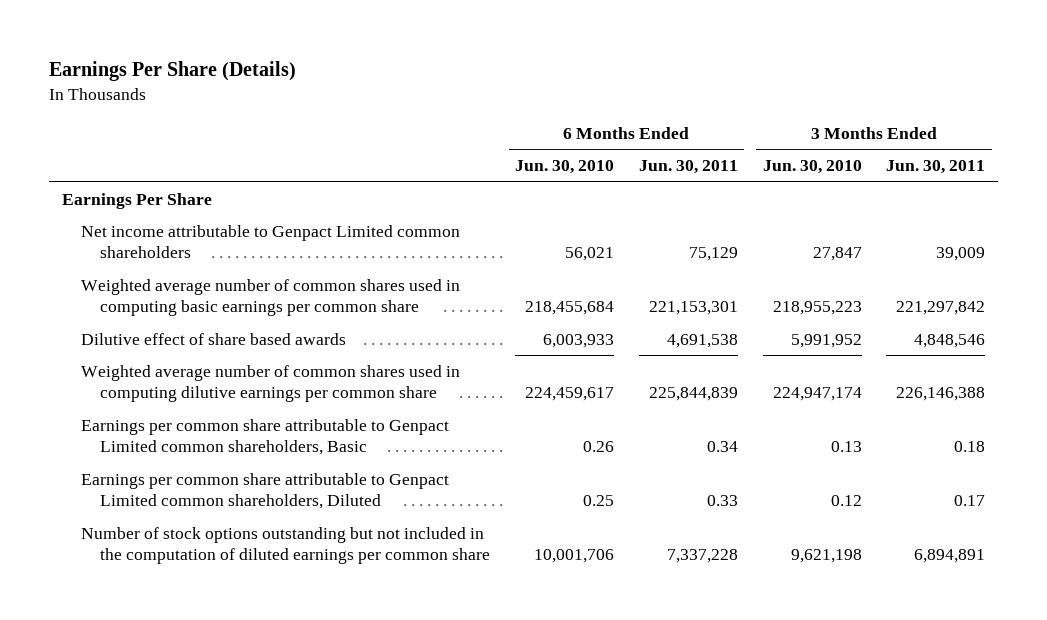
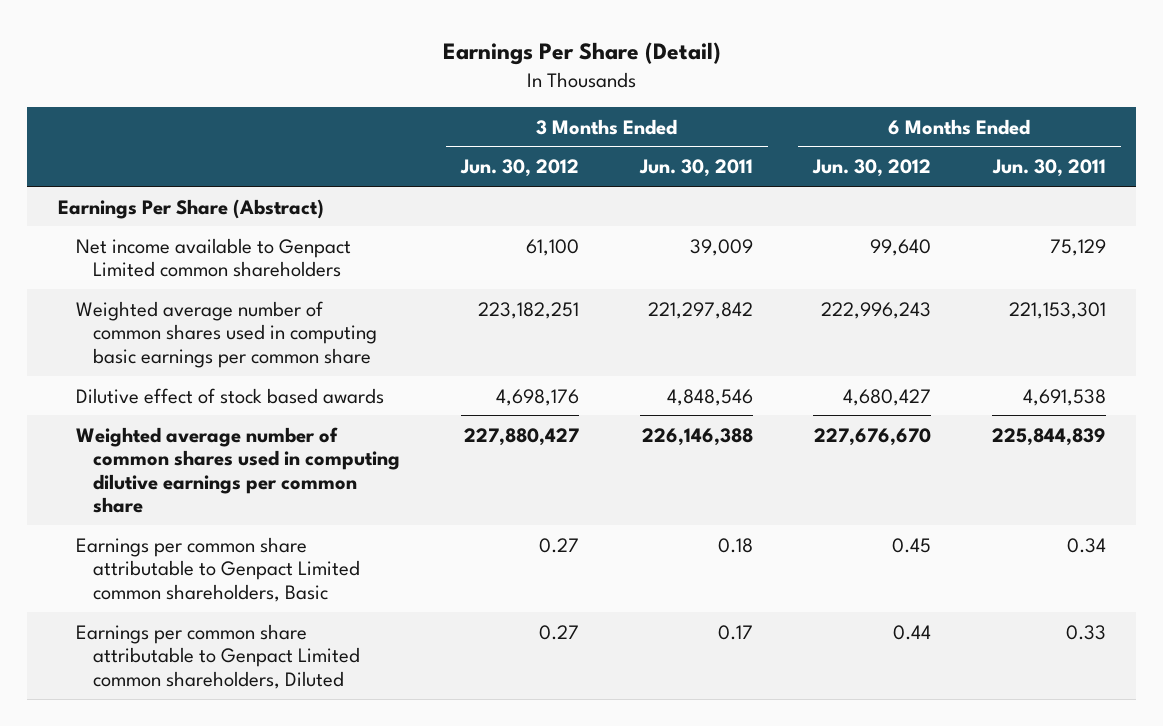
[49,61,297,82] Earnings Per Share (Details) -> [442,42,721,66] Earnings Per Share (Detail)
[514,160,614,175] Jun. 30, 2010 -> none
[762,160,862,175] Jun. 30, 2010 -> none
none -> [459,159,579,178] Jun. 30, 2012
none -> [812,159,932,178] Jun. 30, 2012
[61,192,212,209] Earnings Per Share -> [57,198,324,219] Earnings Per Share (Abstract)
[80,224,460,259] Net income attributable to Genpact Limited common shareholders -> [75,237,351,278] Net income available to Genpact Limited common shareholders
[80,332,346,345] Dilutive effect of share based awards -> [75,387,384,404] Dilutive effect of stock based awards
[80,526,491,565] Number of stock options outstanding but not included in the computation of diluted earnings per common share -> none

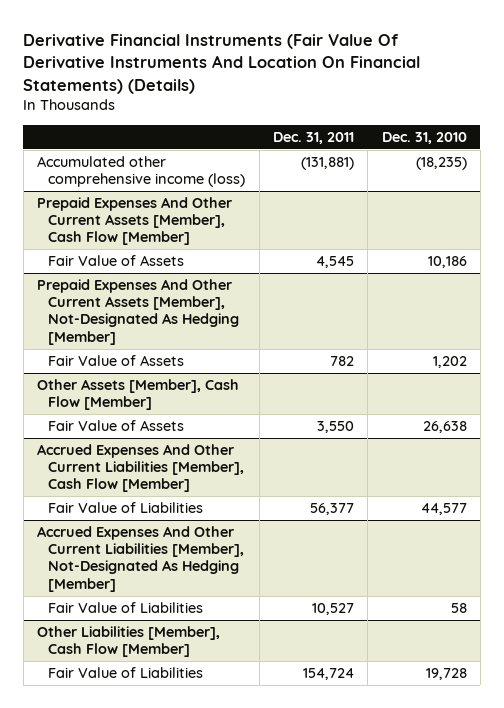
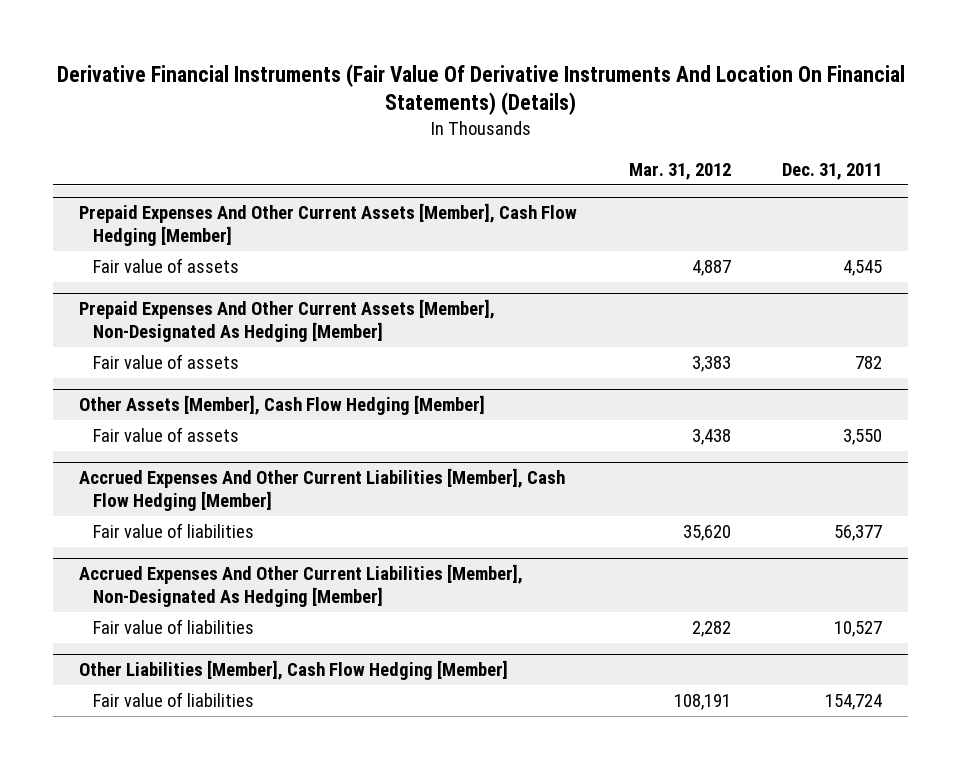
[381,131,467,144] Dec. 31, 2010 -> none
none -> [628,162,731,180] Mar. 31, 2012
[37,156,246,188] Accumulated other comprehensive income (loss) -> none
[37,197,233,246] Prepaid Expenses And Other Current Assets [Member], Cash Flow [Member] -> [78,203,577,247] Prepaid Expenses And Other Current Assets [Member], Cash Flow Hedging [Member]
[48,255,185,267] Fair Value of Assets -> [93,257,240,273] Fair value of assets
[37,279,240,345] Prepaid Expenses And Other Current Assets [Member], Not-Designated As Hedging [Member] -> [78,299,495,343] Prepaid Expenses And Other Current Assets [Member], Non-Designated As Hedging [Member]
[48,355,185,367] Fair Value of Assets -> [93,353,240,369] Fair value of assets
[37,379,240,411] Other Assets [Member], Cash Flow [Member] -> [78,395,485,416] Other Assets [Member], Cash Flow Hedging [Member]
[48,420,185,432] Fair Value of Assets -> [93,426,240,442] Fair value of assets
[37,444,245,493] Accrued Expenses And Other Current Liabilities [Member], Cash Flow [Member] -> [78,468,565,512] Accrued Expenses And Other Current Liabilities [Member], Cash Flow Hedging [Member]
[48,502,204,514] Fair Value of Liabilities -> [93,522,255,538] Fair value of liabilities
[37,526,245,592] Accrued Expenses And Other Current Liabilities [Member], Not-Designated As Hedging [Member] -> [78,564,523,608] Accrued Expenses And Other Current Liabilities [Member], Non-Designated As Hedging [Member]
[48,602,204,614] Fair Value of Liabilities -> [93,618,255,634] Fair value of liabilities
[37,626,221,658] Other Liabilities [Member], Cash Flow [Member] -> [78,660,508,681] Other Liabilities [Member], Cash Flow Hedging [Member]
[48,667,204,679] Fair Value of Liabilities -> [93,691,255,707] Fair value of liabilities

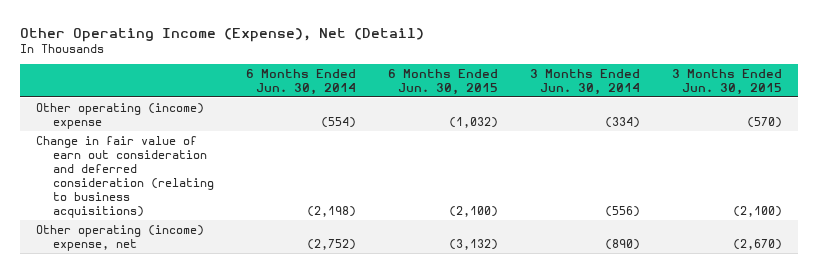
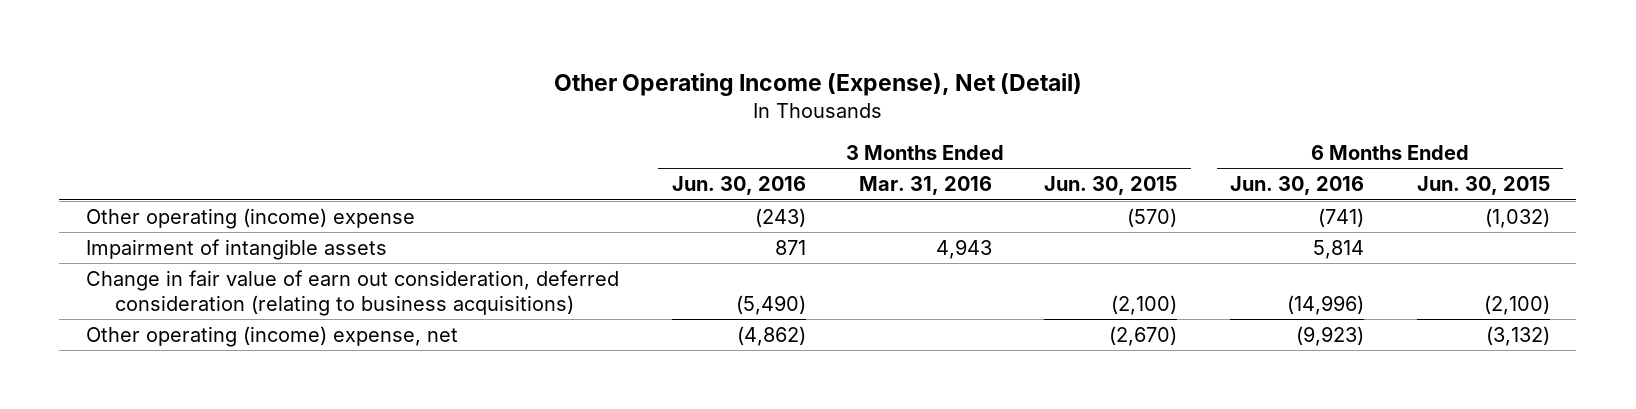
[246,68,357,95] 6 Months Ended Jun. 30, 2014 -> none
[529,68,640,95] 3 Months Ended Jun. 30, 2014 -> none
none -> [671,176,806,196] Jun. 30, 2016
none -> [858,176,992,196] Mar. 31, 2016
none -> [1230,176,1365,196] Jun. 30, 2016
none -> [85,238,387,260] Impairment of intangible assets
[36,135,215,218] Change in fair value of earn out consideration and deferred consideration (relating to business acquisitions) -> [85,269,619,317] Change in fair value of earn out consideration, deferred consideration (relating to business acquisitions)

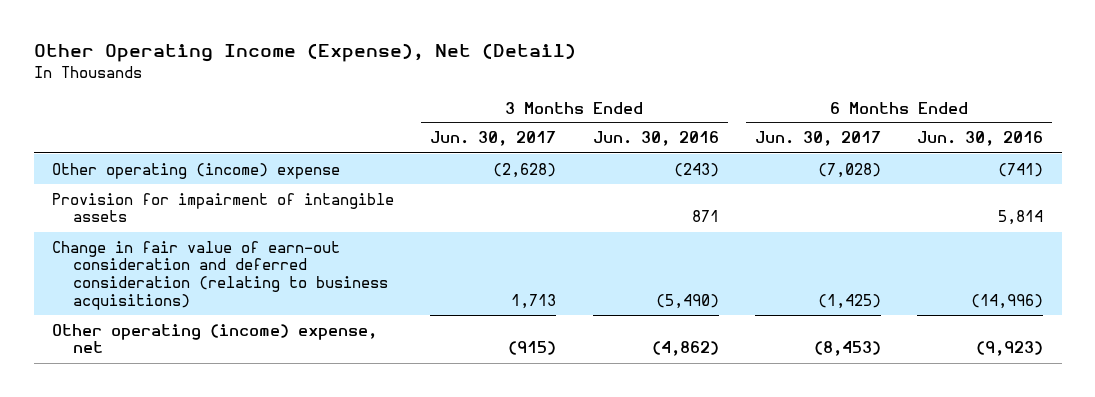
[858,176,992,196] Mar. 31, 2016 -> none
[1044,176,1178,196] Jun. 30, 2015 -> none
[1417,176,1551,196] Jun. 30, 2015 -> none
none -> [430,131,557,147] Jun. 30, 2017
none -> [754,131,881,147] Jun. 30, 2017
[85,238,387,260] Impairment of intangible assets -> [51,192,394,223] Provision for impairment of intangible assets
[85,269,619,317] Change in fair value of earn out consideration, deferred consideration (relating to business acquisitions) -> [51,240,389,310] Change in fair value of earn-out consideration and deferred consideration (relating to business acquisitions)

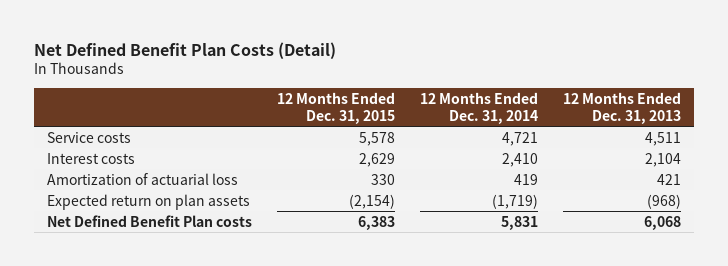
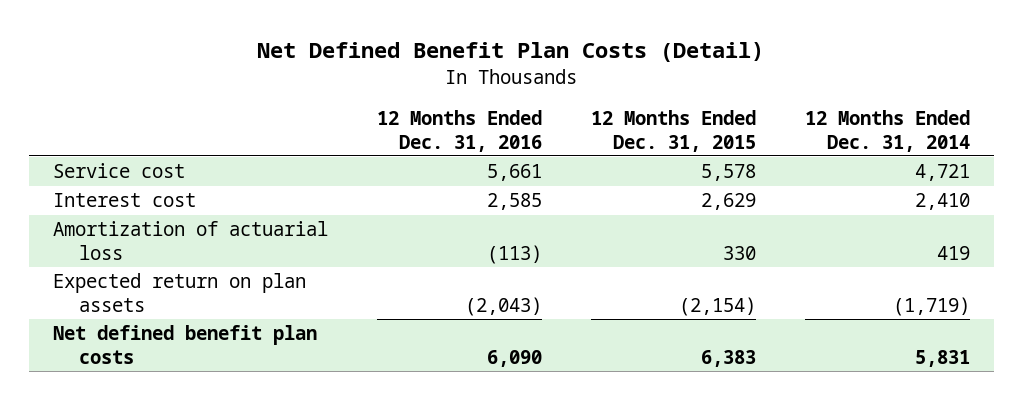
[563,91,682,124] 12 Months Ended Dec. 31, 2013 -> none
none -> [376,109,542,152] 12 Months Ended Dec. 31, 2016
[46,131,131,143] Service costs -> [53,163,186,179] Service cost
[46,152,135,164] Interest costs -> [53,193,197,208] Interest cost
[46,214,252,227] Net Defined Benefit Plan costs -> [53,325,318,364] Net defined benefit plan costs

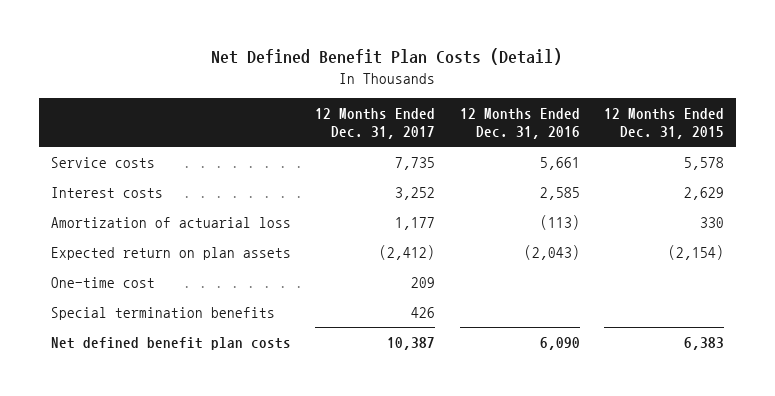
[804,109,970,152] 12 Months Ended Dec. 31, 2014 -> none
none -> [315,107,436,140] 12 Months Ended Dec. 31, 2017
[53,163,186,179] Service cost -> [50,156,155,168] Service costs
[53,193,197,208] Interest cost -> [50,186,163,198] Interest costs
none -> [50,276,155,288] One-time cost
none -> [50,306,275,320] Special termination benefits

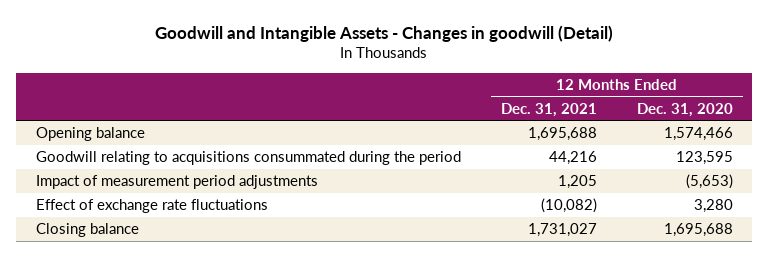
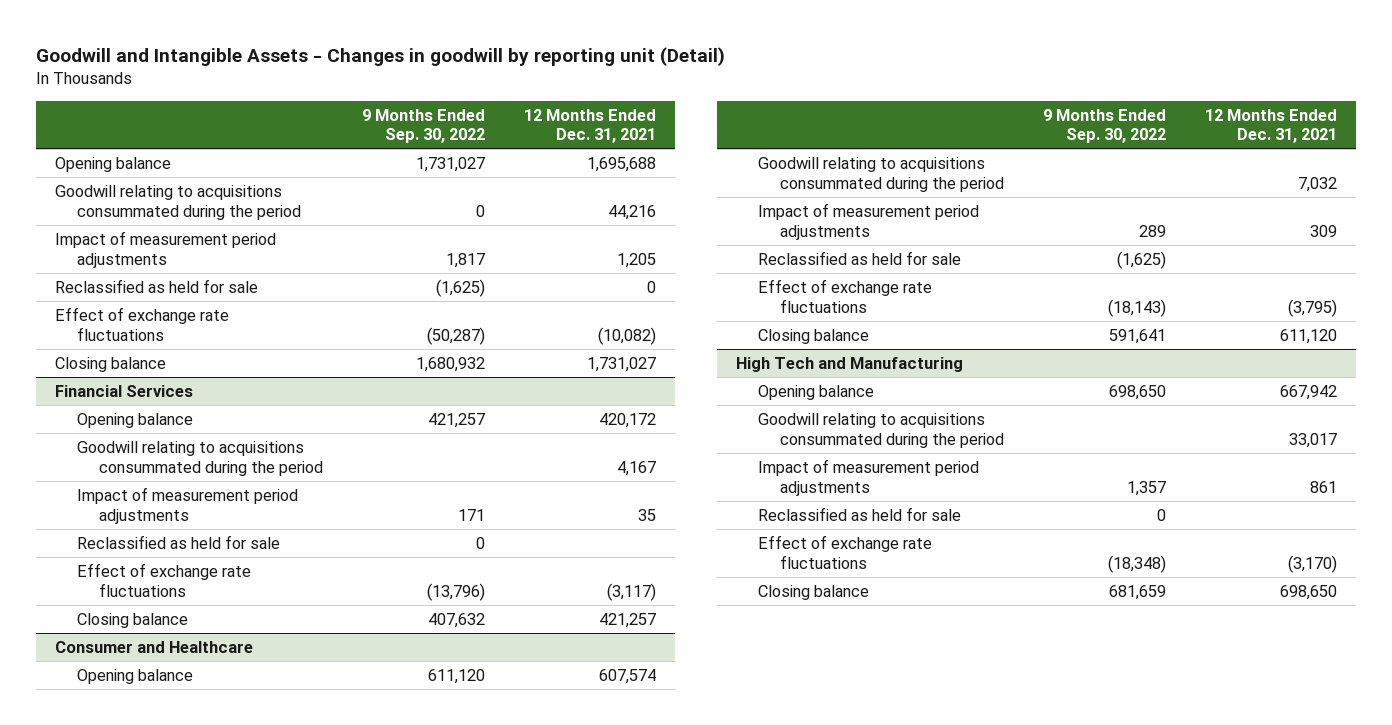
[155,24,614,42] Goodwill and Intangible Assets - Changes in goodwill (Detail) -> [35,46,725,66] Goodwill and Intangible Assets - Changes in goodwill by reporting unit (Detail)
[636,102,733,117] Dec. 31, 2020 -> none
none -> [361,108,485,144] 9 Months Ended Sep. 30, 2022
none -> [55,278,259,293] Reclassified as held for sale
none -> [55,384,194,397] Financial Services
none -> [77,412,194,428] Opening balance
none -> [77,440,323,476] Goodwill relating to acquisitions consummated during the period
none -> [77,486,299,524] Impact of measurement period adjustments
none -> [77,534,281,549] Reclassified as held for sale
none -> [77,562,252,597] Effect of exchange rate fluctuations
none -> [77,612,189,628] Closing balance
none -> [55,640,254,653] Consumer and Healthcare
none -> [77,668,194,684] Opening balance
none -> [758,156,1004,192] Goodwill relating to acquisitions consummated during the period
none -> [758,202,980,240] Impact of measurement period adjustments
none -> [758,250,962,265] Reclassified as held for sale
none -> [758,278,933,313] Effect of exchange rate fluctuations
none -> [758,328,870,344] Closing balance
none -> [736,356,964,372] High Tech and Manufacturing
none -> [758,384,875,400] Opening balance
none -> [758,412,1004,448] Goodwill relating to acquisitions consummated during the period
none -> [758,458,980,496] Impact of measurement period adjustments
none -> [758,506,962,521] Reclassified as held for sale
none -> [758,534,933,569] Effect of exchange rate fluctuations
none -> [758,584,870,600] Closing balance

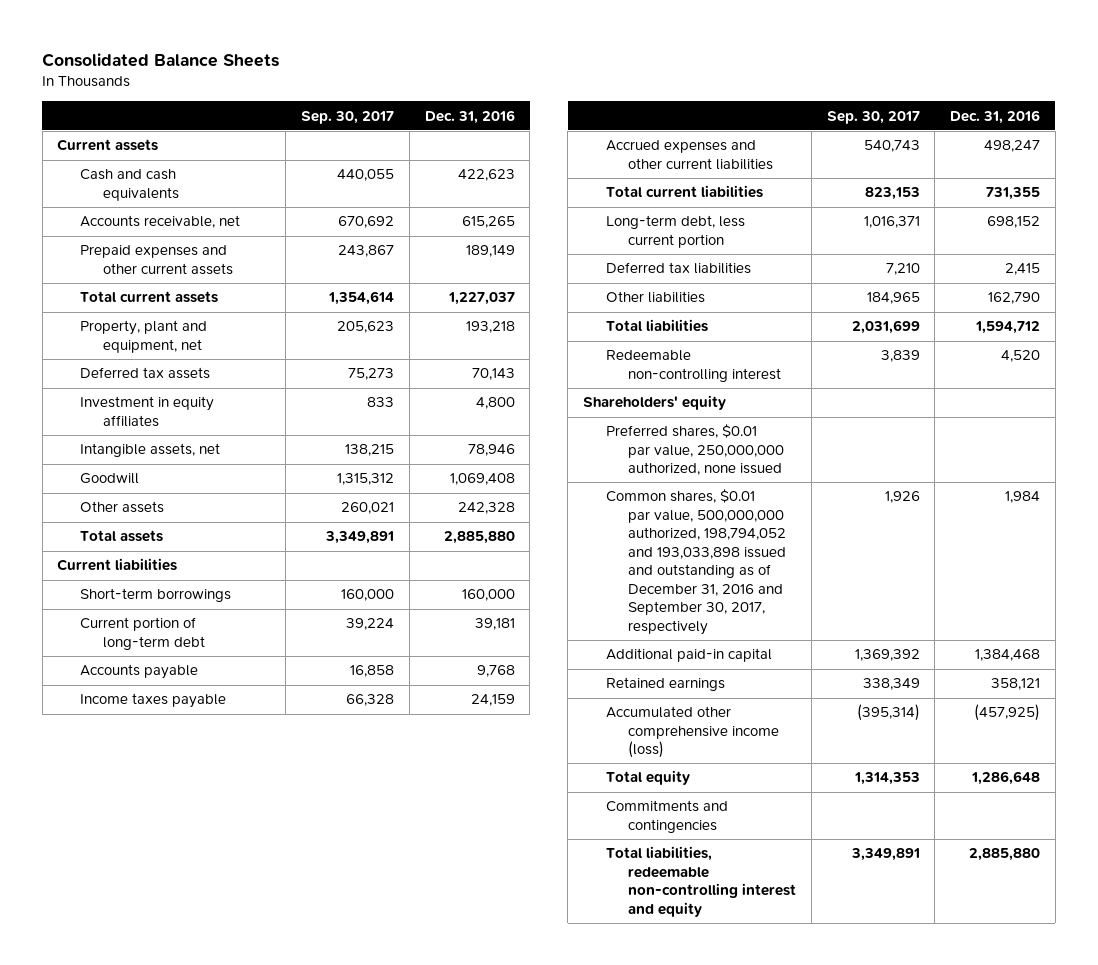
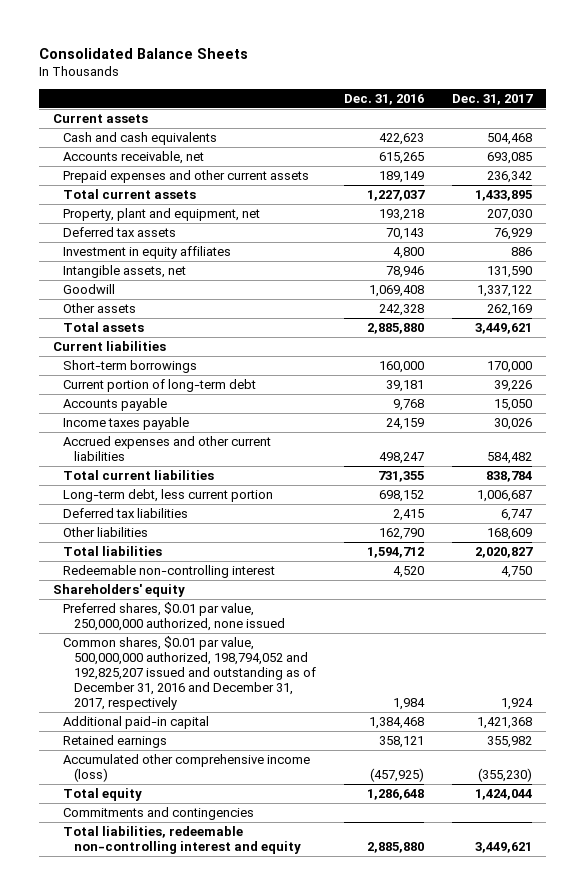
[301,110,395,124] Sep. 30, 2017 -> none
none -> [451,93,533,105] Dec. 31, 2017
[605,489,787,635] Common shares, $0.01 par value, 500,000,000 authorized, 198,794,052 and 193,033,898 issued and outstanding as of December 31, 2016 and September 30, 2017, respectively -> [63,636,316,710] Common shares, $0.01 par value, 500,000,000 authorized, 198,794,052 and 192,825,207 issued and outstanding as of December 31, 2016 and December 31, 2017, respectively

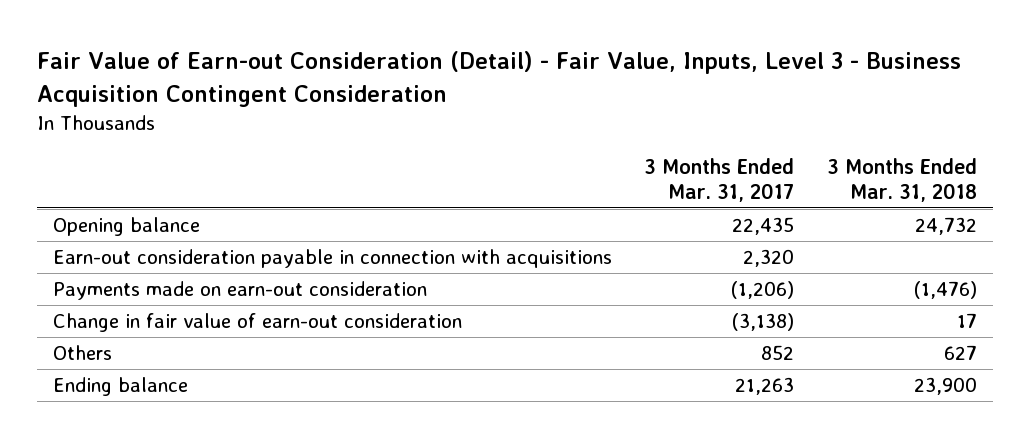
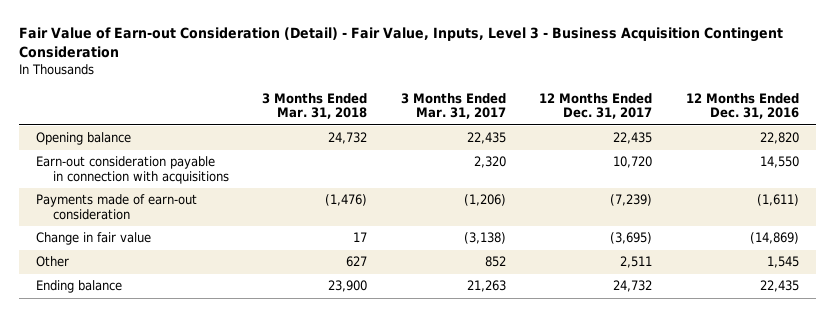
none -> [539,92,653,120] 12 Months Ended Dec. 31, 2017
none -> [685,92,799,120] 12 Months Ended Dec. 31, 2016
[52,281,427,301] Payments made on earn-out consideration -> [35,194,197,220] Payments made of earn-out consideration
[52,313,462,333] Change in fair value of earn-out consideration -> [35,232,151,246] Change in fair value
[52,345,112,361] Others -> [35,256,69,268] Other

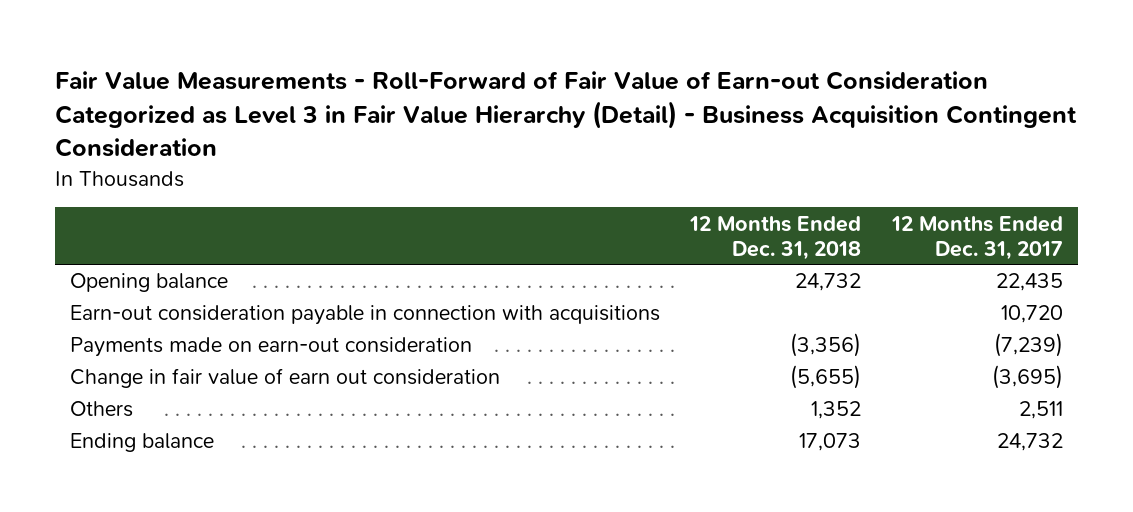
[18,27,783,59] Fair Value of Earn-out Consideration (Detail) - Fair Value, Inputs, Level 3 - Business Acquisition Contingent Consideration -> [55,71,1078,158] Fair Value Measurements - Roll-Forward of Fair Value of Earn-out Consideration Categorized as Level 3 in Fair Value Hierarchy (Detail) - Business Acquisition Contingent Consideration
[262,92,368,120] 3 Months Ended Mar. 31, 2018 -> none
[400,92,506,120] 3 Months Ended Mar. 31, 2017 -> none
[685,92,799,120] 12 Months Ended Dec. 31, 2016 -> none
none -> [689,215,862,260] 12 Months Ended Dec. 31, 2018
[35,194,197,220] Payments made of earn-out consideration -> [70,337,473,358] Payments made on earn-out consideration
[35,232,151,246] Change in fair value -> [70,368,501,389] Change in fair value of earn out consideration
[35,256,69,268] Other -> [70,401,134,418] Others

